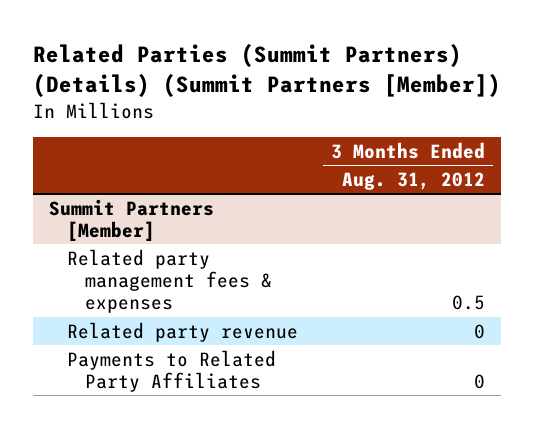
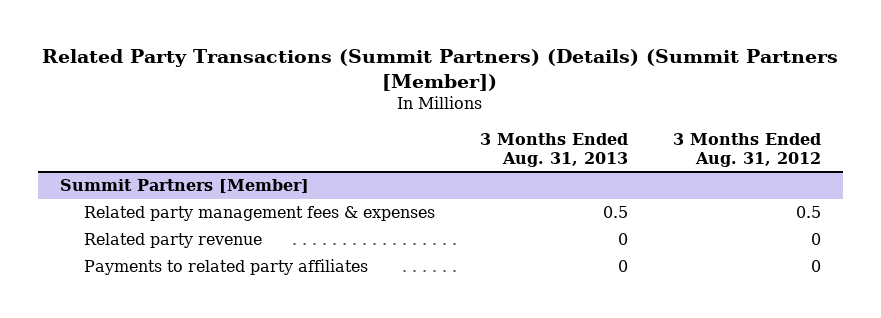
[32,44,501,98] Related Parties (Summit Partners) (Details) (Summit Partners [Member]) -> [42,48,839,91] Related Party Transactions (Summit Partners) (Details) (Summit Partners [Member])
none -> [479,132,628,167] 3 Months Ended Aug. 31, 2013
[67,349,277,392] Payments to Related Party Affiliates -> [84,259,369,276] Payments to related party affiliates

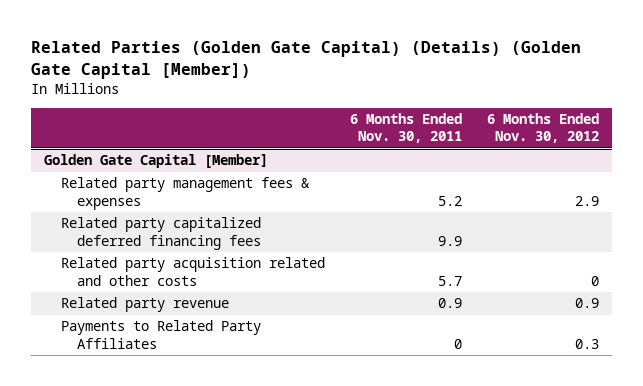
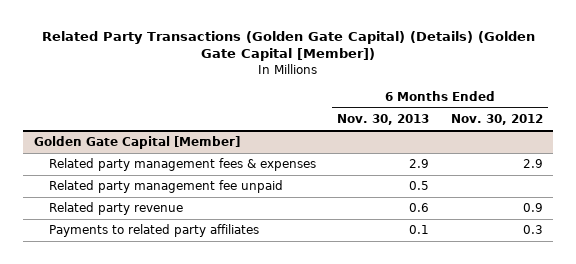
[31,40,582,79] Related Parties (Golden Gate Capital) (Details) (Golden Gate Capital [Member]) -> [42,30,536,62] Related Party Transactions (Golden Gate Capital) (Details) (Golden Gate Capital [Member])
[349,113,462,144] 6 Months Ended Nov. 30, 2011 -> none
none -> [337,114,430,126] Nov. 30, 2013
[60,217,262,250] Related party capitalized deferred financing fees -> none
[60,257,325,286] Related party acquisition related and other costs -> none
none -> [48,180,283,194] Related party management fee unpaid
[60,320,261,349] Payments to Related Party Affiliates -> [48,224,259,238] Payments to related party affiliates

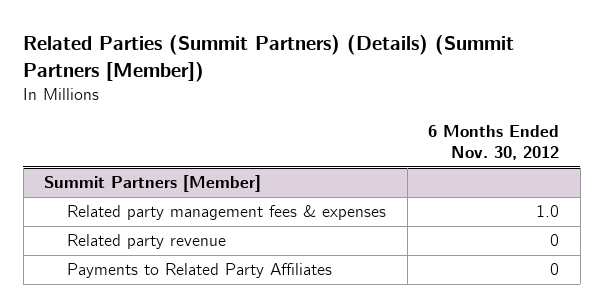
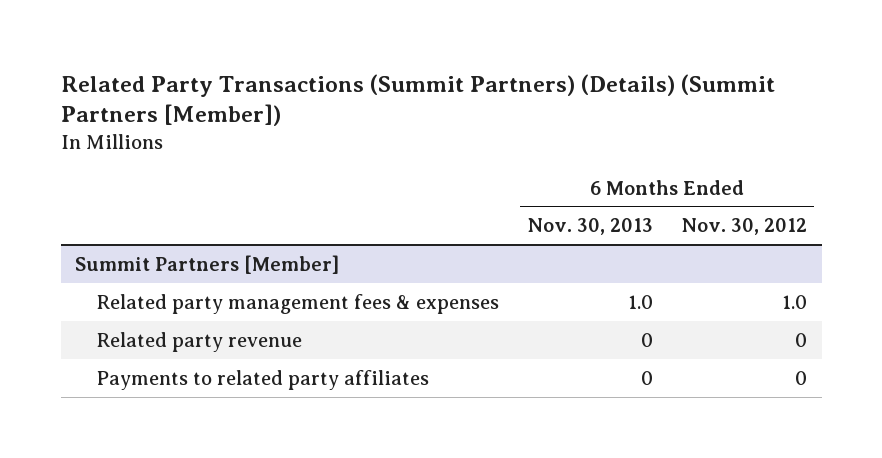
[23,34,515,82] Related Parties (Summit Partners) (Details) (Summit Partners [Member]) -> [60,73,775,127] Related Party Transactions (Summit Partners) (Details) (Summit Partners [Member])
none -> [527,218,653,236] Nov. 30, 2013
[67,263,333,279] Payments to Related Party Affiliates -> [96,369,429,390] Payments to related party affiliates

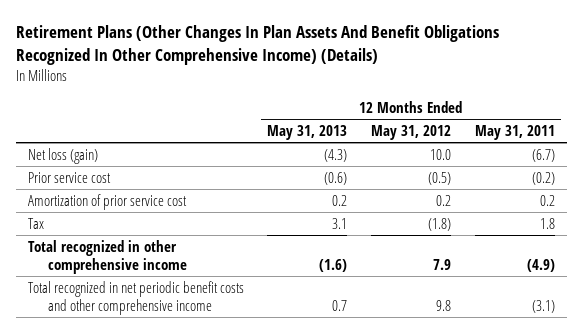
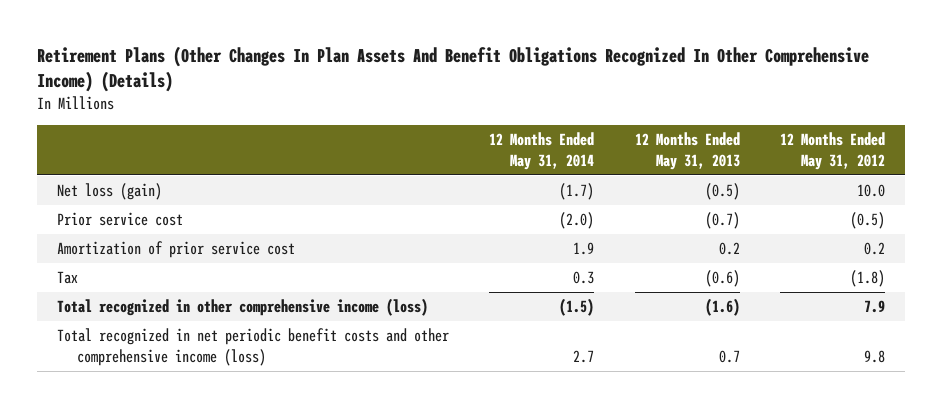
[474,124,555,140] May 31, 2011 -> none
none -> [489,132,595,170] 12 Months Ended May 31, 2014
[324,148,348,162] (4.3) -> [704,182,740,200] (0.5)
[324,171,348,185] (0.6) -> [704,211,740,229] (0.7)
[332,217,348,229] 3.1 -> [704,269,740,287] (0.6)
[27,239,188,274] Total recognized in other comprehensive income -> [56,297,428,316] Total recognized in other comprehensive income (loss)
[27,280,244,315] Total recognized in net periodic benefit costs and other comprehensive income -> [56,327,449,366] Total recognized in net periodic benefit costs and other comprehensive income (loss)

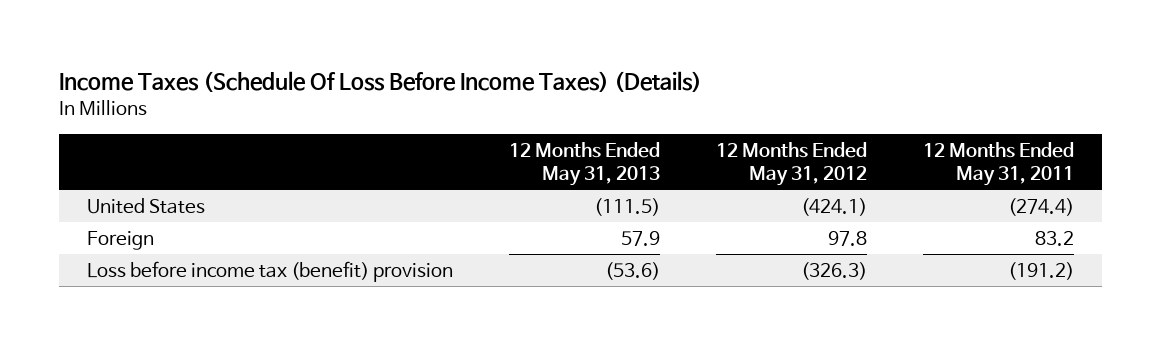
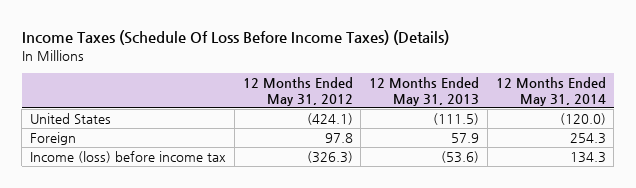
[922,141,1074,186] 12 Months Ended May 31, 2011 -> none
none -> [495,77,606,106] 12 Months Ended May 31, 2014
[87,261,454,283] Loss before income tax (benefit) provision -> [30,151,227,164] Income (loss) before income tax

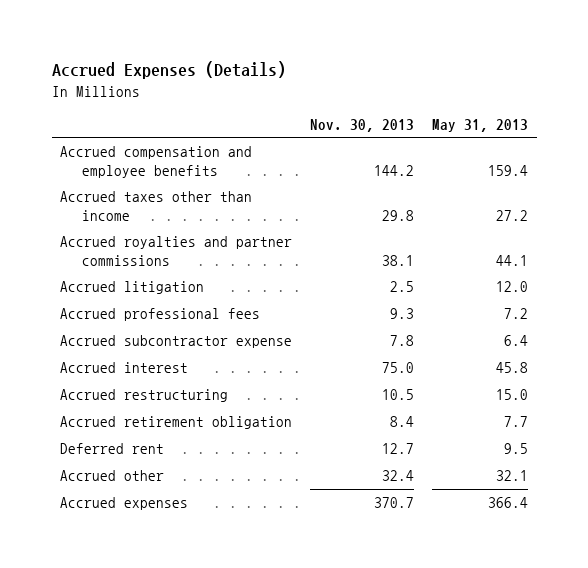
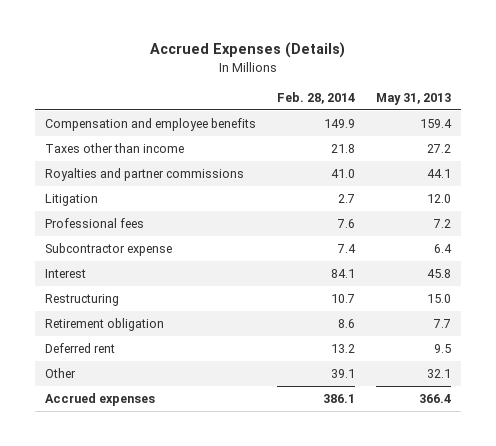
[310,118,415,132] Nov. 30, 2013 -> none
none -> [276,91,355,104] Feb. 28, 2014
[60,146,253,178] Accrued compensation and employee benefits -> [45,118,257,132] Compensation and employee benefits
[60,191,253,221] Accrued taxes other than income -> [45,143,185,154] Taxes other than income
[60,236,293,266] Accrued royalties and partner commissions -> [45,168,245,182] Royalties and partner commissions
[60,281,205,295] Accrued litigation -> [45,194,99,207] Litigation
[60,308,261,322] Accrued professional fees -> [45,218,145,229] Professional fees
[60,335,293,349] Accrued subcontractor expense -> [45,243,173,257] Subcontractor expense
[60,362,189,374] Accrued interest -> [45,269,87,279] Interest
[60,389,229,403] Accrued restructuring -> [45,294,120,307] Restructuring
[60,416,293,430] Accrued retirement obligation -> [45,318,165,332] Retirement obligation
[60,470,165,482] Accrued other -> [45,368,77,379] Other

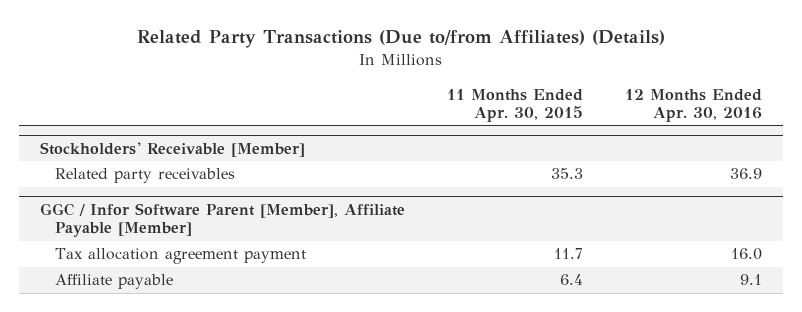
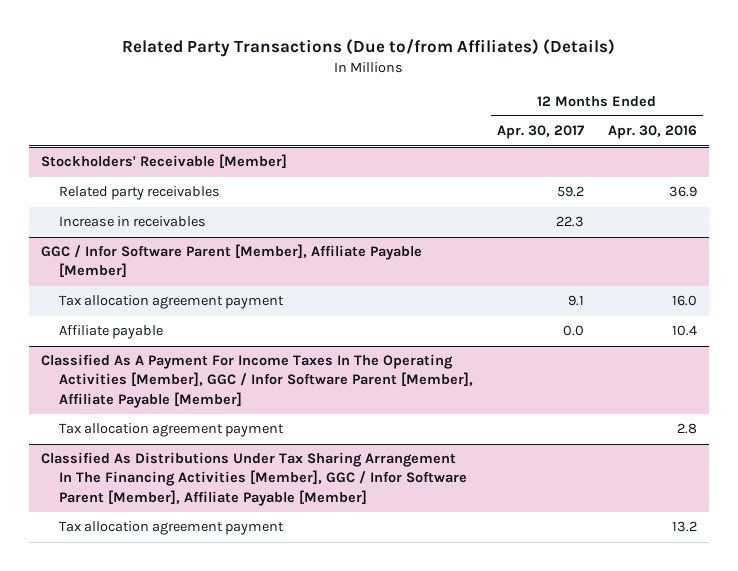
[446,88,583,123] 11 Months Ended Apr. 30, 2015 -> none
none -> [496,125,584,140] Apr. 30, 2017
none -> [58,216,206,228] Increase in receivables
[739,274,762,286] 9.1 -> [671,325,697,337] 10.4
none -> [41,354,473,408] Classified As A Payment For Income Taxes In The Operating Activities [Member], GGC / Infor Software Parent [Member], Affiliate Payable [Member]
none -> [58,423,284,438] Tax allocation agreement payment
none -> [41,452,467,506] Classified As Distributions Under Tax Sharing Arrangement In The Financing Activities [Member], GGC / Infor Software Parent [Member], Affiliate Payable [Member]
none -> [58,521,284,536] Tax allocation agreement payment

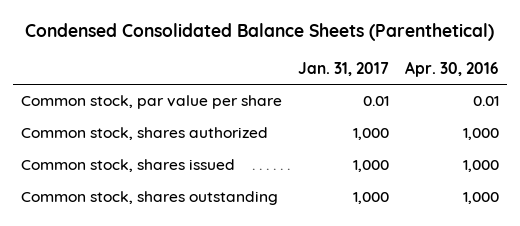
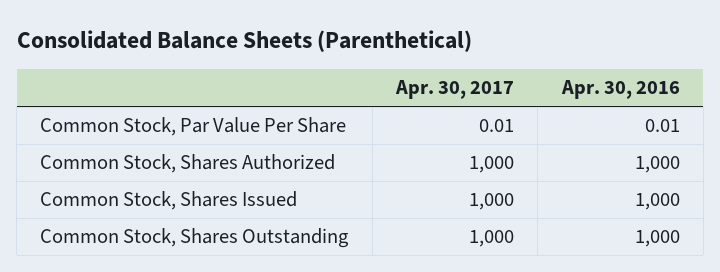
[25,22,495,41] Condensed Consolidated Balance Sheets (Parenthetical) -> [16,30,472,53] Consolidated Balance Sheets (Parenthetical)
[298,61,390,76] Jan. 31, 2017 -> none
none -> [395,80,515,100] Apr. 30, 2017
[21,95,283,110] Common stock, par value per share -> [40,117,347,137] Common Stock, Par Value Per Share
[21,127,269,141] Common stock, shares authorized -> [40,154,336,174] Common Stock, Shares Authorized
[21,159,236,173] Common stock, shares issued -> [40,191,298,211] Common Stock, Shares Issued
[21,191,279,206] Common stock, shares outstanding -> [40,228,350,249] Common Stock, Shares Outstanding

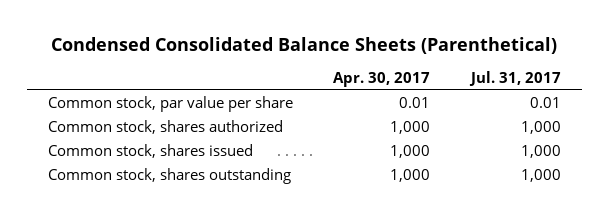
[16,30,472,53] Consolidated Balance Sheets (Parenthetical) -> [51,36,558,54] Condensed Consolidated Balance Sheets (Parenthetical)
[560,80,680,100] Apr. 30, 2016 -> none
none -> [469,71,562,87] Jul. 31, 2017
[40,117,347,137] Common Stock, Par Value Per Share -> [47,96,293,113] Common stock, par value per share
[40,154,336,174] Common Stock, Shares Authorized -> [47,120,283,135] Common stock, shares authorized
[40,191,298,211] Common Stock, Shares Issued -> [47,144,253,159] Common stock, shares issued
[40,228,350,249] Common Stock, Shares Outstanding -> [47,168,291,185] Common stock, shares outstanding

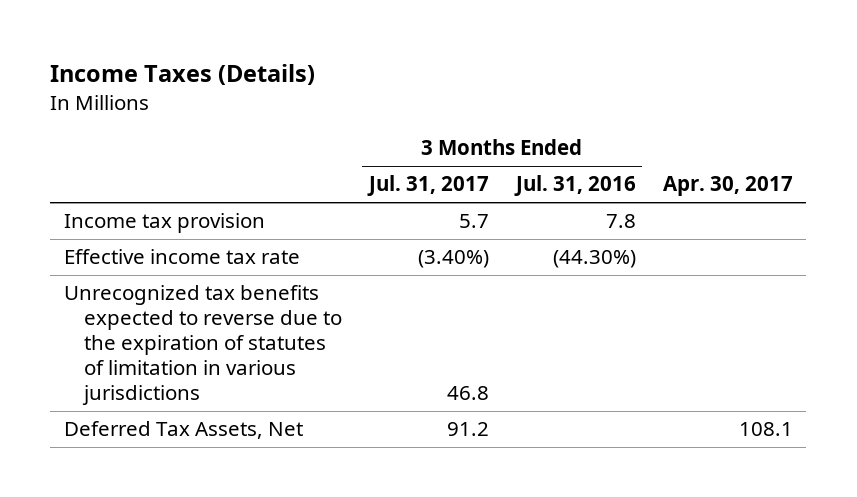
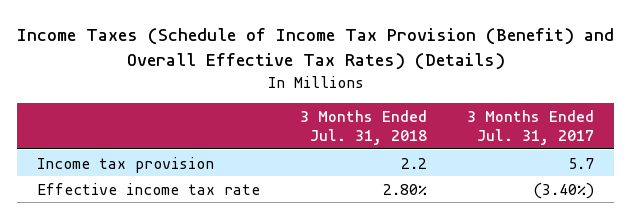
[50,64,316,86] Income Taxes (Details) -> [16,28,614,71] Income Taxes (Schedule of Income Tax Provision (Benefit) and Overall Effective Tax Rates) (Details)
[513,175,636,197] Jul. 31, 2016 -> none
[662,176,793,197] Apr. 30, 2017 -> none
none -> [300,110,428,146] 3 Months Ended Jul. 31, 2018
[63,285,342,406] Unrecognized tax benefits expected to reverse due to the expiration of statutes of limitation in various jurisdictions -> none
[63,421,303,440] Deferred Tax Assets, Net -> none

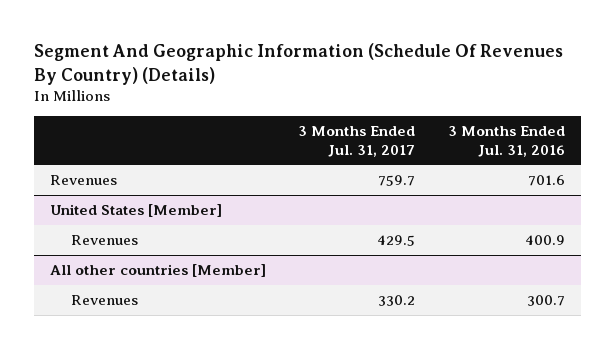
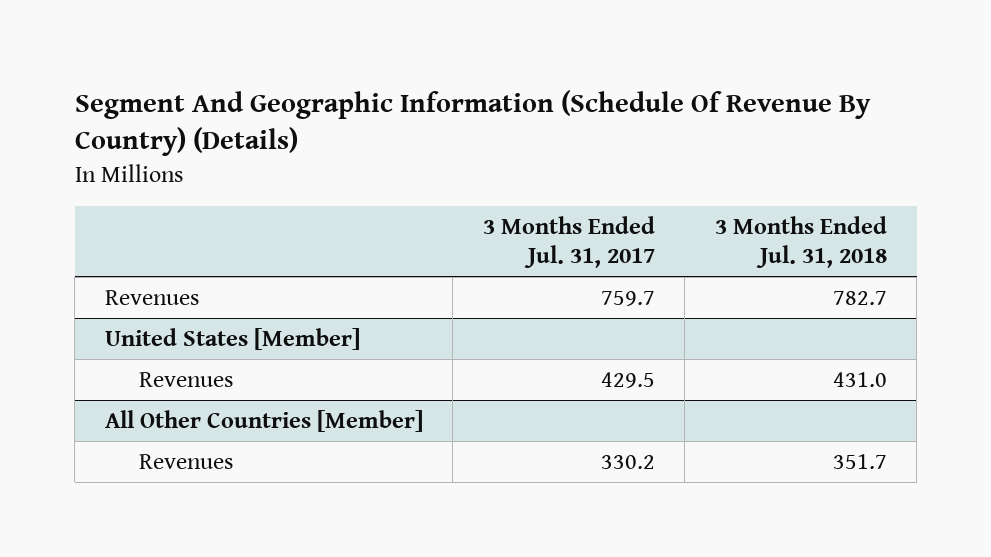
[33,43,563,85] Segment And Geographic Information (Schedule Of Revenues By Country) (Details) -> [74,89,871,157] Segment And Geographic Information (Schedule Of Revenue By Country) (Details)
[447,126,565,157] 3 Months Ended Jul. 31, 2016 -> none
none -> [714,215,887,269] 3 Months Ended Jul. 31, 2018
[49,264,266,278] All other countries [Member] -> [104,409,423,432] All Other Countries [Member]

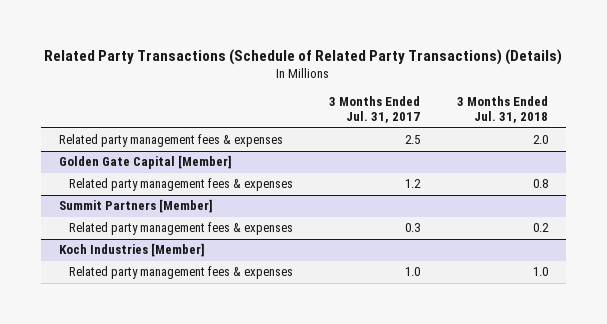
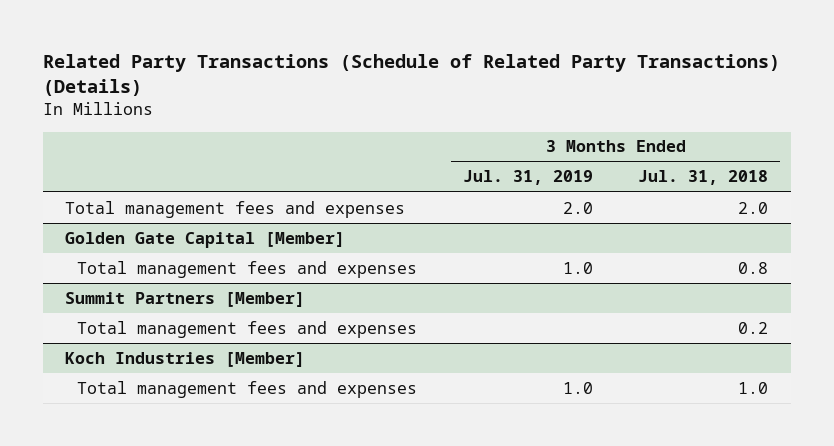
[329,96,421,124] 3 Months Ended Jul. 31, 2017 -> none
none -> [462,170,593,186] Jul. 31, 2019
[58,134,283,148] Related party management fees & expenses -> [65,200,406,218] Total management fees and expenses
[68,178,293,192] Related party management fees & expenses -> [77,260,418,278] Total management fees and expenses
[68,222,293,236] Related party management fees & expenses -> [77,320,418,338] Total management fees and expenses
[68,266,293,280] Related party management fees & expenses -> [77,380,418,398] Total management fees and expenses

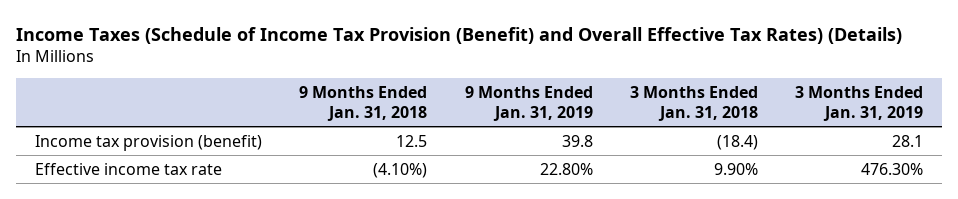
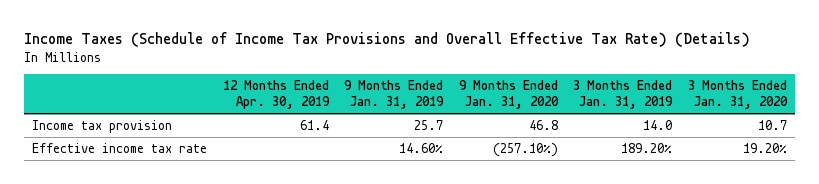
[16,26,903,44] Income Taxes (Schedule of Income Tax Provision (Benefit) and Overall Effective Tax Rates) (Details) -> [24,32,751,48] Income Taxes (Schedule of Income Tax Provisions and Overall Effective Tax Rate) (Details)
[299,85,428,121] 9 Months Ended Jan. 31, 2018 -> none
[629,85,758,121] 3 Months Ended Jan. 31, 2018 -> none
none -> [222,80,330,110] 12 Months Ended Apr. 30, 2019
none -> [458,80,559,110] 9 Months Ended Jan. 31, 2020
none -> [687,80,788,110] 3 Months Ended Jan. 31, 2020
[34,134,262,151] Income tax provision (benefit) -> [32,119,173,133] Income tax provision
[561,134,593,147] 39.8 -> [414,119,444,130] 25.7
[892,134,924,147] 28.1 -> [643,119,673,130] 14.0
[539,162,593,175] 22.80% -> [399,142,444,153] 14.60%
[861,162,924,175] 476.30% -> [621,142,673,153] 189.20%

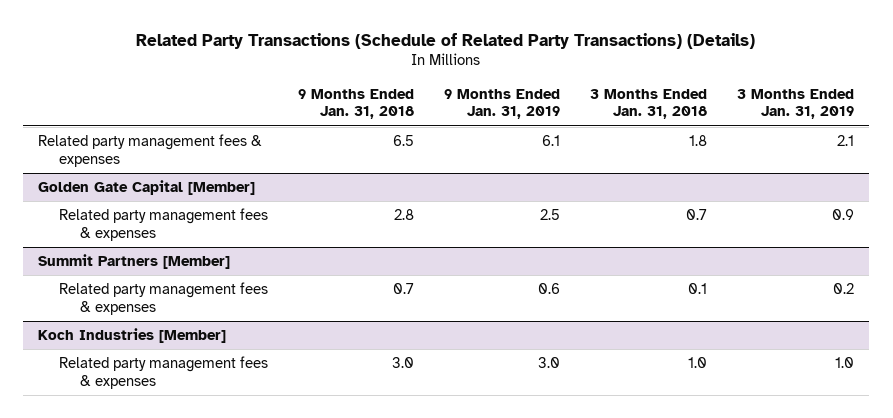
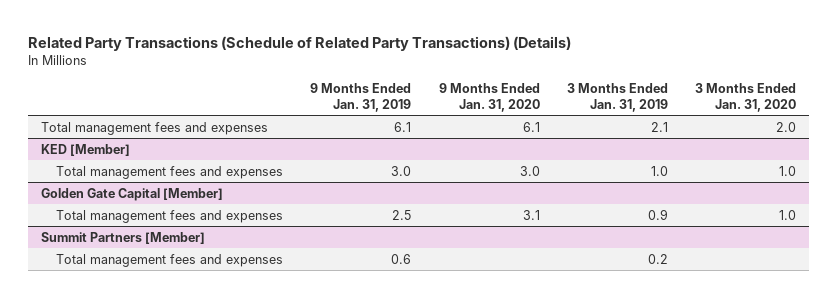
[298,88,415,120] 9 Months Ended Jan. 31, 2018 -> none
[590,88,708,120] 3 Months Ended Jan. 31, 2018 -> none
none -> [438,82,540,112] 9 Months Ended Jan. 31, 2020
none -> [694,82,796,112] 3 Months Ended Jan. 31, 2020
[38,134,263,167] Related party management fees & expenses -> [41,121,269,135] Total management fees and expenses
none -> [41,143,131,156] KED [Member]
none -> [56,165,284,179] Total management fees and expenses
[58,208,268,241] Related party management fees & expenses -> [56,209,284,223] Total management fees and expenses
[38,328,227,344] Koch Industries [Member] -> none
[58,356,268,389] Related party management fees & expenses -> none
[58,282,268,315] Related party management fees & expenses -> [56,253,284,267] Total management fees and expenses

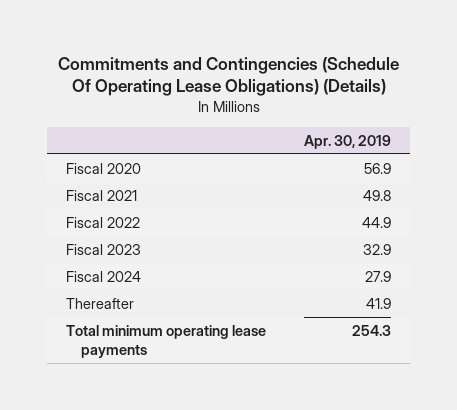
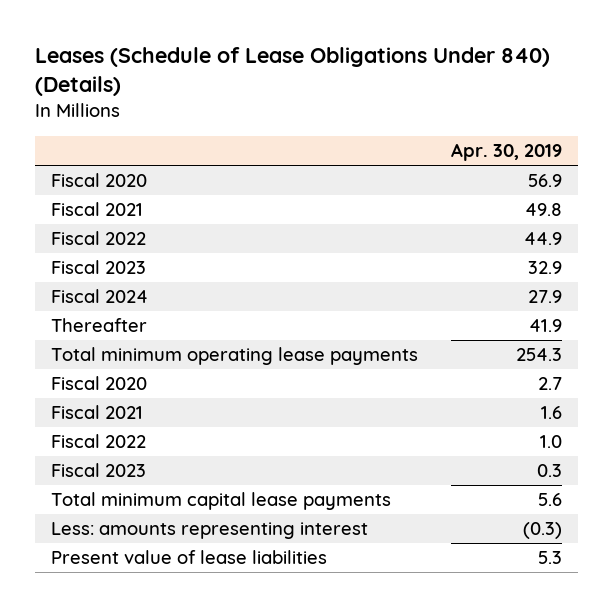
[57,56,399,97] Commitments and Contingencies (Schedule Of Operating Lease Obligations) (Details) -> [34,47,550,97] Leases (Schedule of Lease Obligations Under 840) (Details)
none -> [50,376,147,391] Fiscal 2020
none -> [50,405,143,420] Fiscal 2021
none -> [50,434,146,449] Fiscal 2022
none -> [50,463,146,478] Fiscal 2023
none -> [50,492,391,511] Total minimum capital lease payments
none -> [50,522,368,540] Less: amounts representing interest
none -> [50,550,327,565] Present value of lease liabilities

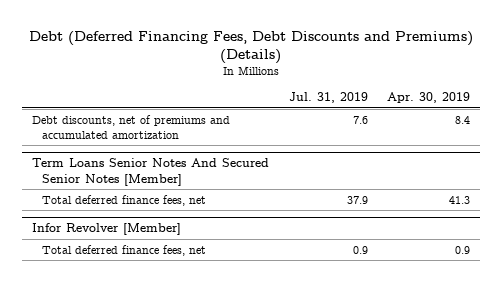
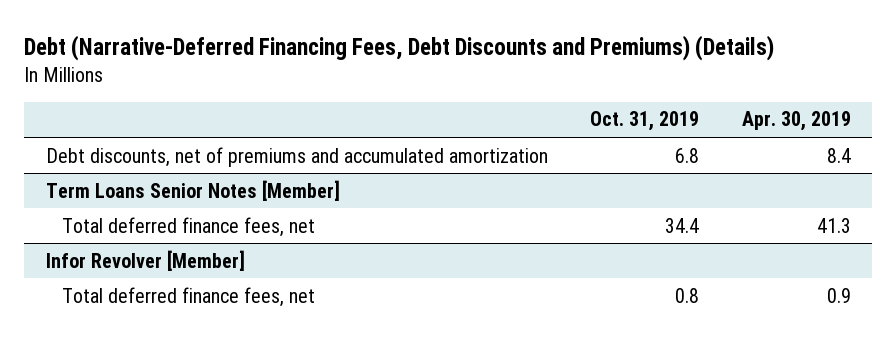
[29,30,474,64] Debt (Deferred Financing Fees, Debt Discounts and Premiums) (Details) -> [24,35,775,62] Debt (Narrative-Deferred Financing Fees, Debt Discounts and Premiums) (Details)
[288,92,368,104] Jul. 31, 2019 -> none
none -> [590,111,700,132] Oct. 31, 2019
[32,158,270,186] Term Loans Senior Notes And Secured Senior Notes [Member] -> [45,179,340,201] Term Loans Senior Notes [Member]

